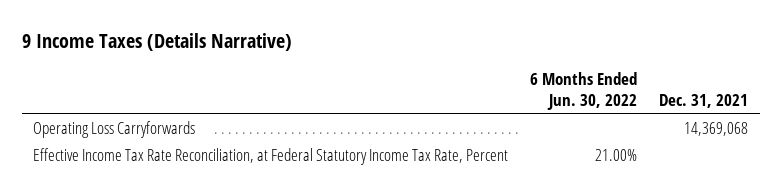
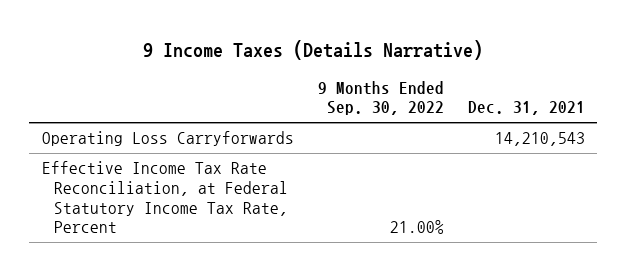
[530,71,638,110] 6 Months Ended Jun. 30, 2022 -> none
none -> [317,80,444,116] 9 Months Ended Sep. 30, 2022
[684,121,749,136] 14,369,068 -> [495,132,586,147] 14,210,543

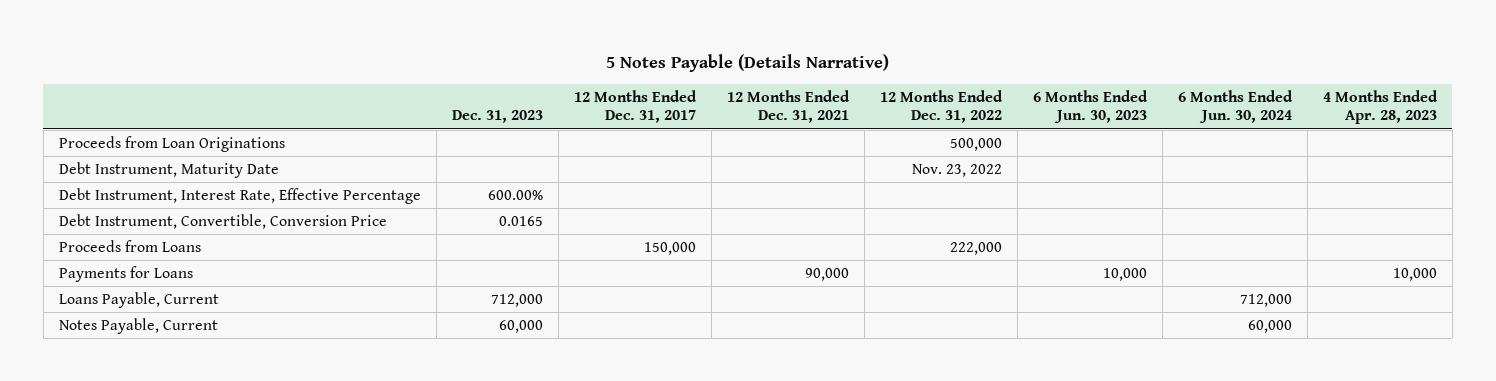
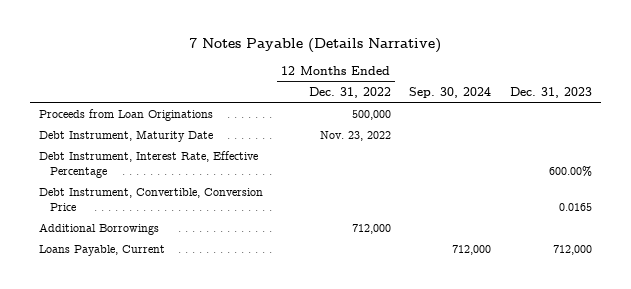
[605,53,889,72] 5 Notes Payable (Details Narrative) -> [189,38,442,54] 7 Notes Payable (Details Narrative)
[573,89,697,124] 12 Months Ended Dec. 31, 2017 -> none
[726,89,850,124] 12 Months Ended Dec. 31, 2021 -> none
[1032,89,1148,124] 6 Months Ended Jun. 30, 2023 -> none
[1177,89,1293,124] 6 Months Ended Jun. 30, 2024 -> none
[1322,89,1438,125] 4 Months Ended Apr. 28, 2023 -> none
none -> [409,86,492,98] Sep. 30, 2024
[58,240,201,253] Proceeds from Loans -> none
[58,266,193,283] Payments for Loans -> none
none -> [39,222,160,235] Additional Borrowings
[58,318,218,335] Notes Payable, Current -> none

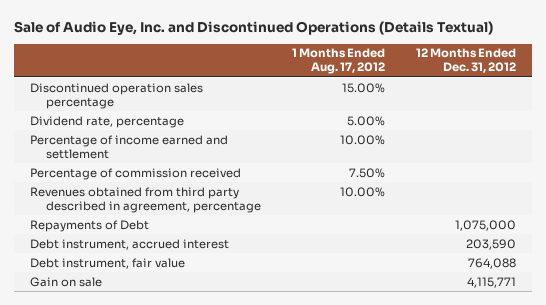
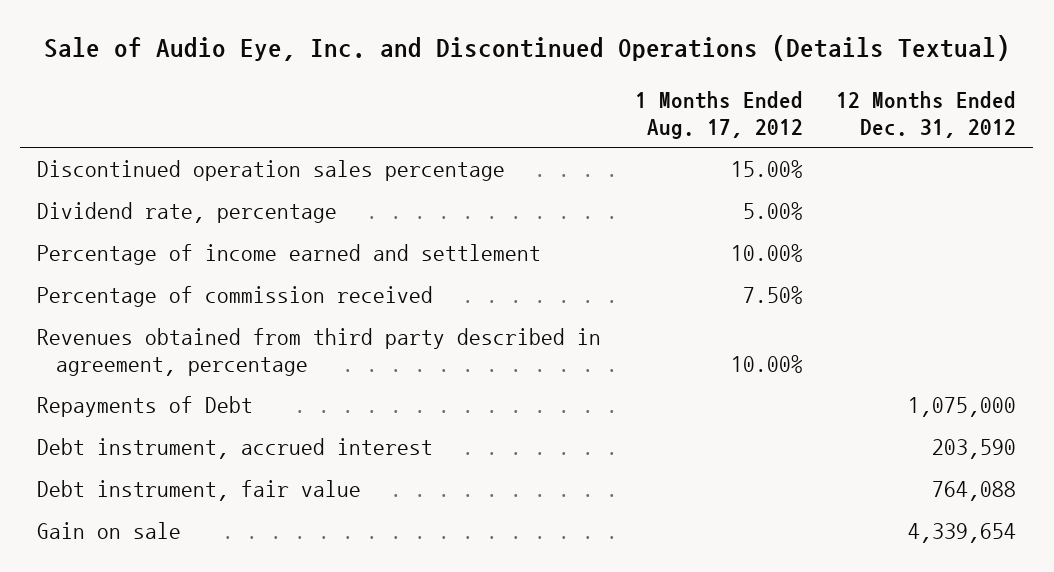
[467,276,517,288] 4,115,771 -> [908,523,1017,544] 4,339,654

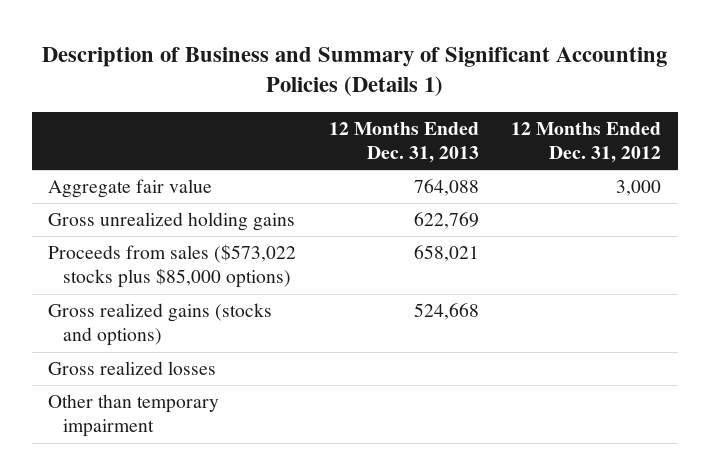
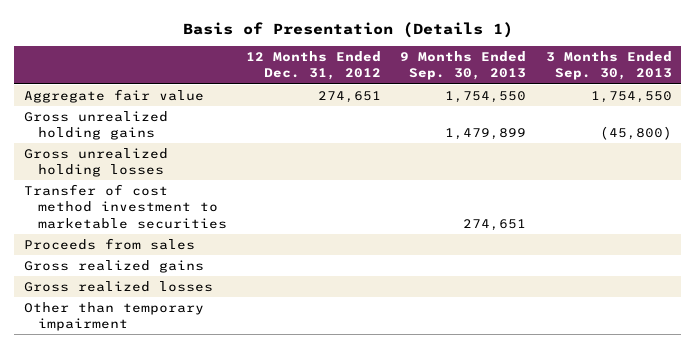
[41,46,667,97] Description of Business and Summary of Significant Accounting Policies (Details 1) -> [182,21,513,38] Basis of Presentation (Details 1)
[328,121,479,163] 12 Months Ended Dec. 31, 2013 -> none
none -> [400,51,527,81] 9 Months Ended Sep. 30, 2013
none -> [545,51,672,81] 3 Months Ended Sep. 30, 2013
[616,180,662,197] 3,000 -> [318,90,382,103] 274,651
none -> [23,147,168,178] Gross unrealized holding losses
none -> [23,183,227,229] Transfer of cost method investment to marketable securities
[48,244,297,289] Proceeds from sales ($573,022 stocks plus $85,000 options) -> [23,237,195,250] Proceeds from sales
[48,303,273,347] Gross realized gains (stocks and options) -> [23,259,204,273] Gross realized gains

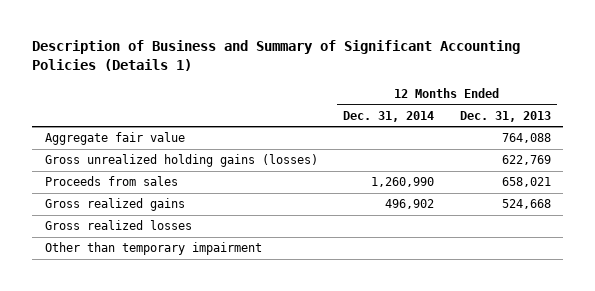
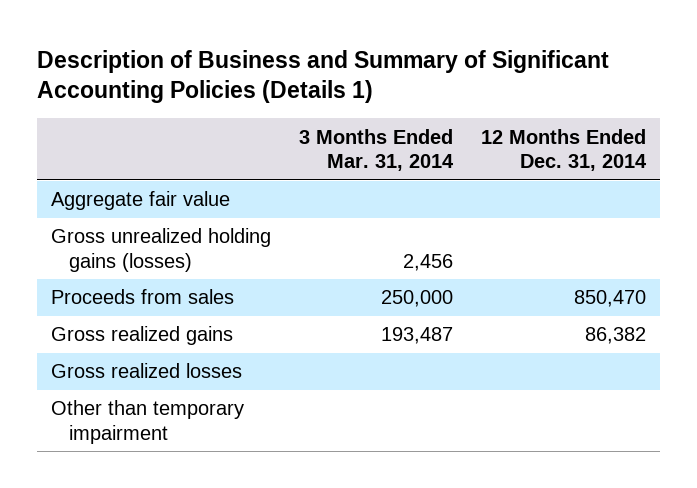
[459,110,551,122] Dec. 31, 2013 -> none
none -> [299,128,455,172] 3 Months Ended Mar. 31, 2014
[371,177,435,188] 1,260,990 -> [574,290,647,308] 850,470
[385,199,435,210] 496,902 -> [585,327,647,345] 86,382

